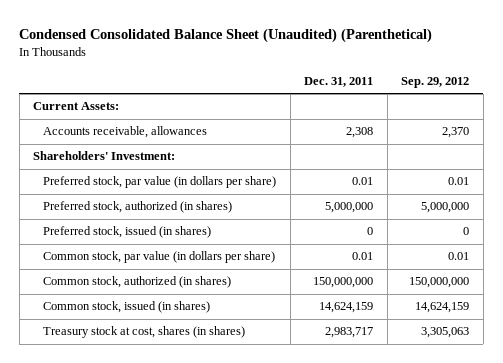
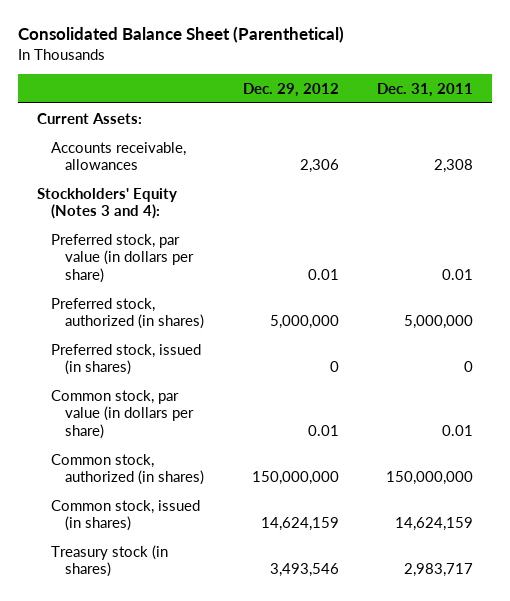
[19,27,433,43] Condensed Consolidated Balance Sheet (Unaudited) (Parenthetical) -> [17,26,344,44] Consolidated Balance Sheet (Parenthetical)
[401,76,470,88] Sep. 29, 2012 -> none
none -> [242,82,339,97] Dec. 29, 2012
[33,151,176,161] Shareholders' Investment: -> [36,187,177,220] Stockholders' Equity (Notes 3 and 4):
[43,326,246,339] Treasury stock at cost, shares (in shares) -> [51,544,169,578] Treasury stock (in shares)

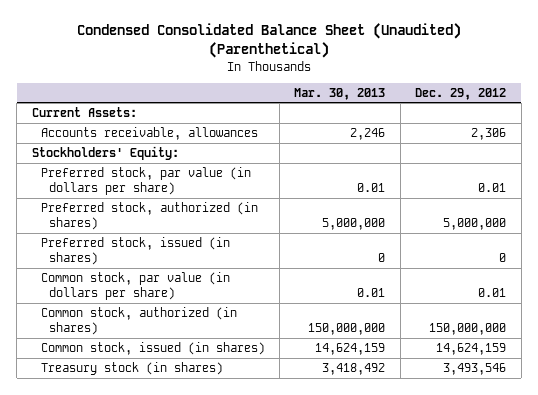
[17,26,344,44] Consolidated Balance Sheet (Parenthetical) -> [77,23,462,59] Condensed Consolidated Balance Sheet (Unaudited) (Parenthetical)
[377,82,474,97] Dec. 31, 2011 -> none
none -> [294,87,386,100] Mar. 30, 2013
[36,187,177,220] Stockholders' Equity (Notes 3 and 4): -> [31,146,179,161] Stockholders' Equity:

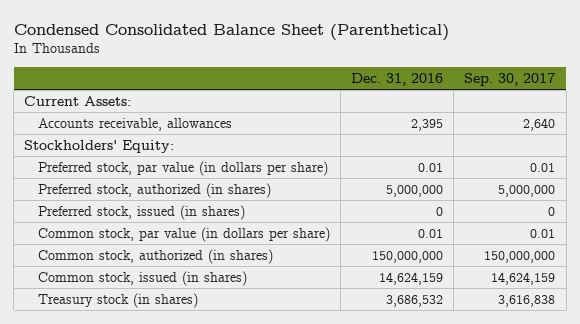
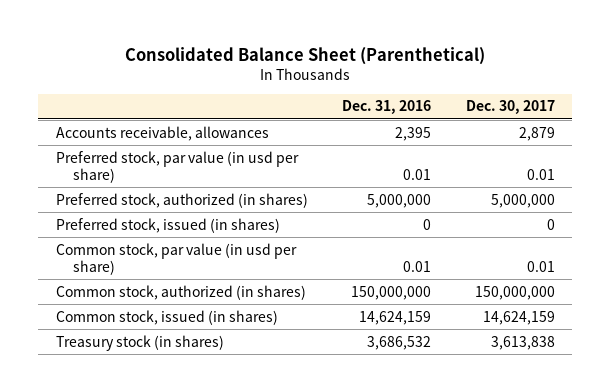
[13,23,449,41] Condensed Consolidated Balance Sheet (Parenthetical) -> [125,46,486,65] Consolidated Balance Sheet (Parenthetical)
[464,72,556,86] Sep. 30, 2017 -> none
none -> [466,100,556,115] Dec. 30, 2017
[24,95,132,106] Current Assets: -> none
[24,139,175,153] Stockholders' Equity: -> none
[37,160,328,176] Preferred stock, par value (in dollars per share) -> [55,150,299,184] Preferred stock, par value (in usd per share)
[37,226,330,242] Common stock, par value (in dollars per share) -> [55,242,297,276] Common stock, par value (in usd per share)

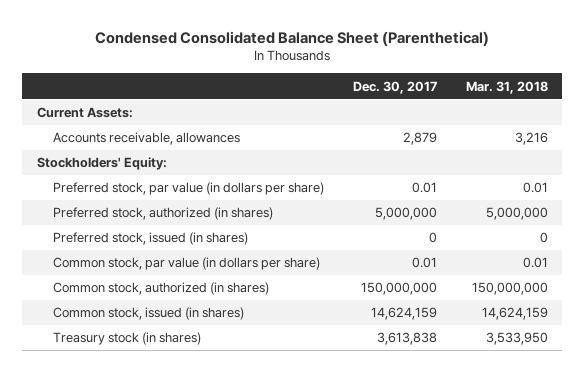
[125,46,486,65] Consolidated Balance Sheet (Parenthetical) -> [95,30,490,46] Condensed Consolidated Balance Sheet (Parenthetical)
[342,100,432,115] Dec. 31, 2016 -> none
none -> [465,80,548,94] Mar. 31, 2018
none -> [36,107,133,119] Current Assets:
none -> [36,157,167,171] Stockholders' Equity:
[55,150,299,184] Preferred stock, par value (in usd per share) -> [52,182,324,196] Preferred stock, par value (in dollars per share)
[55,242,297,276] Common stock, par value (in usd per share) -> [52,257,320,271] Common stock, par value (in dollars per share)

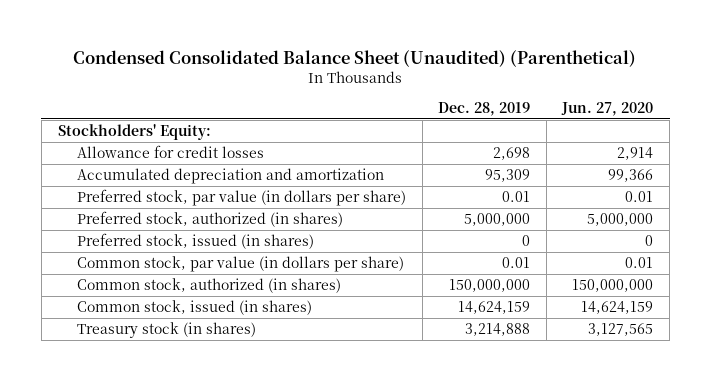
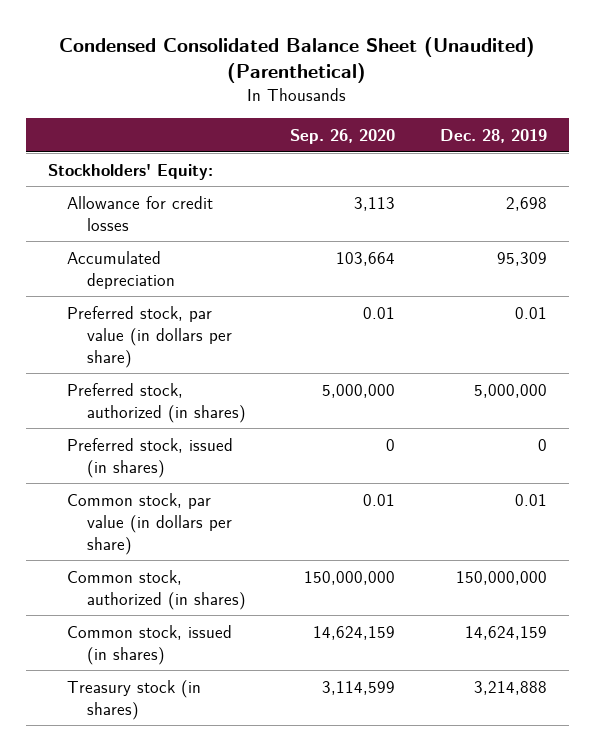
[561,102,654,117] Jun. 27, 2020 -> none
none -> [290,128,396,144] Sep. 26, 2020
[76,168,384,185] Accumulated depreciation and amortization -> [67,250,175,289] Accumulated depreciation

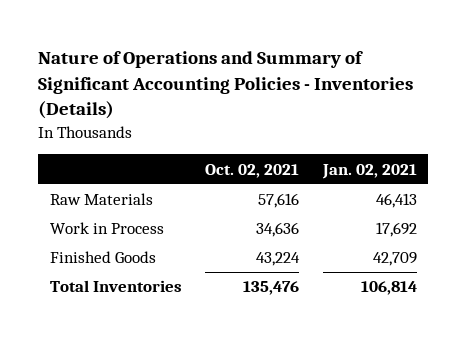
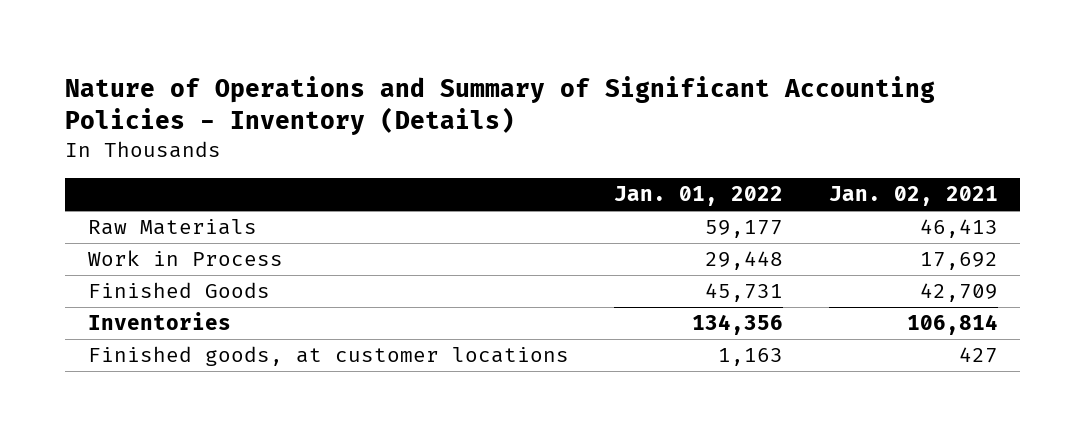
[38,50,414,120] Nature of Operations and Summary of Significant Accounting Policies - Inventories (Details) -> [65,76,936,136] Nature of Operations and Summary of Significant Accounting Policies - Inventory (Details)
[205,163,300,178] Oct. 02, 2021 -> none
none -> [614,186,784,207] Jan. 01, 2022
[49,280,182,293] Total Inventories -> [87,312,231,331] Inventories
none -> [87,346,569,367] Finished goods, at customer locations

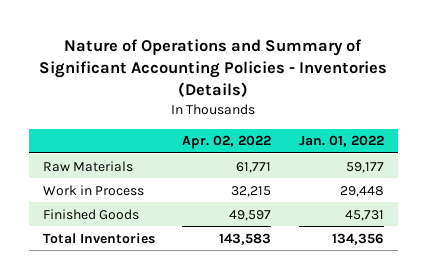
[65,76,936,136] Nature of Operations and Summary of Significant Accounting Policies - Inventory (Details) -> [39,39,388,98] Nature of Operations and Summary of Significant Accounting Policies - Inventories (Details)
[828,186,998,207] Jan. 02, 2021 -> none
none -> [182,135,272,150] Apr. 02, 2022
[87,346,569,367] Finished goods, at customer locations -> none
[87,312,231,331] Inventories -> [42,232,155,244] Total Inventories

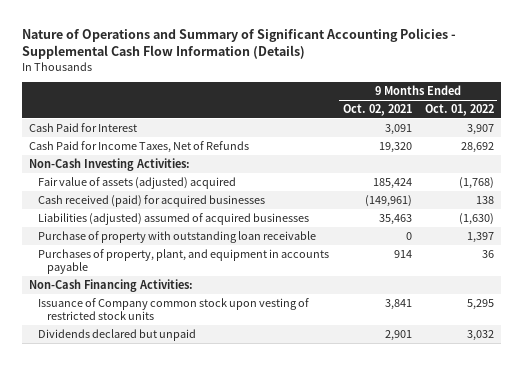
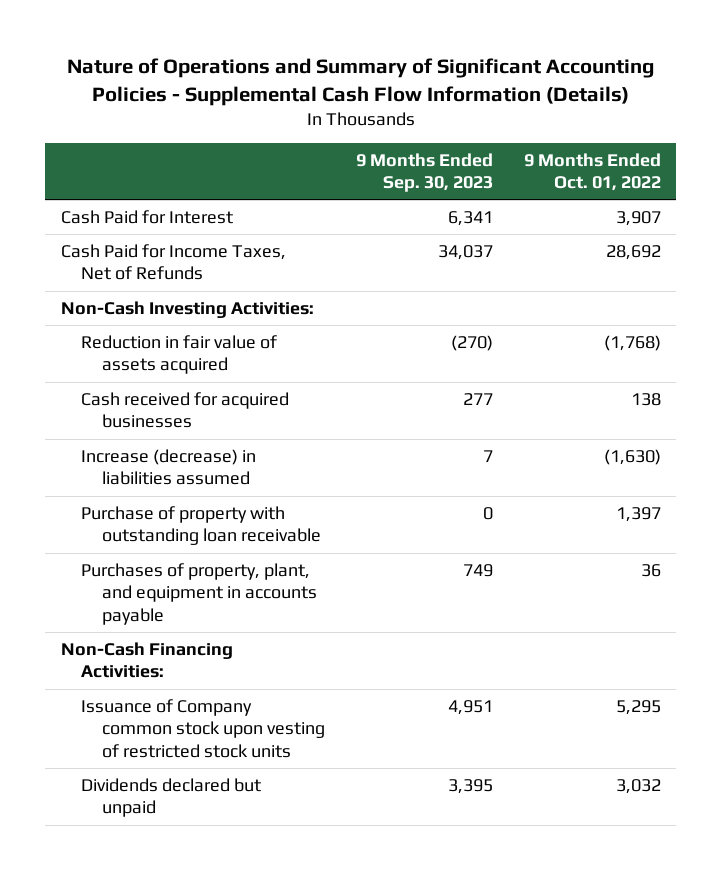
[342,104,412,117] Oct. 02, 2021 -> none
none -> [355,152,493,192] 9 Months Ended Sep. 30, 2023
[37,176,236,189] Fair value of assets (adjusted) acquired -> [81,334,278,375] Reduction in fair value of assets acquired
[37,194,265,207] Cash received (paid) for acquired businesses -> [81,391,290,429] Cash received for acquired businesses
[37,212,309,225] Liabilities (adjusted) assumed of acquired businesses -> [81,448,257,486] Increase (decrease) in liabilities assumed

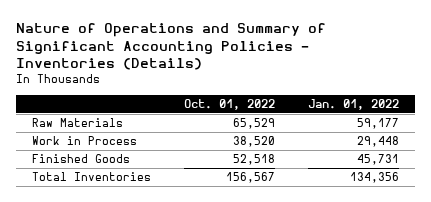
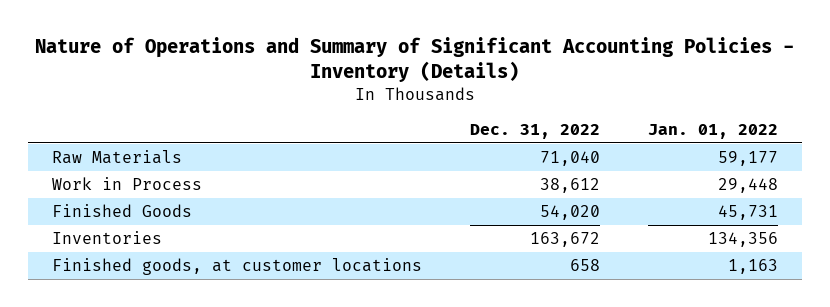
[15,23,326,71] Nature of Operations and Summary of Significant Accounting Policies - Inventories (Details) -> [34,37,794,83] Nature of Operations and Summary of Significant Accounting Policies - Inventory (Details)
[183,99,275,111] Oct. 01, 2022 -> none
none -> [469,124,600,140] Dec. 31, 2022
[32,172,152,182] Total Inventories -> [52,231,163,245] Inventories
none -> [52,258,423,276] Finished goods, at customer locations

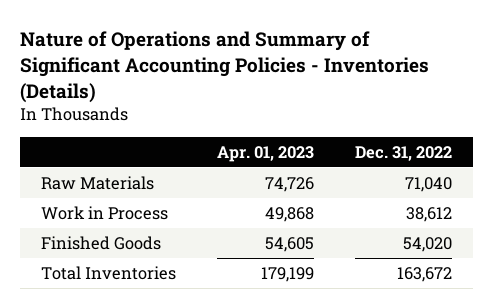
[34,37,794,83] Nature of Operations and Summary of Significant Accounting Policies - Inventory (Details) -> [19,30,429,103] Nature of Operations and Summary of Significant Accounting Policies - Inventories (Details)
[647,124,778,140] Jan. 01, 2022 -> none
none -> [217,145,315,162] Apr. 01, 2023
[52,258,423,276] Finished goods, at customer locations -> none
[52,231,163,245] Inventories -> [40,265,176,280] Total Inventories

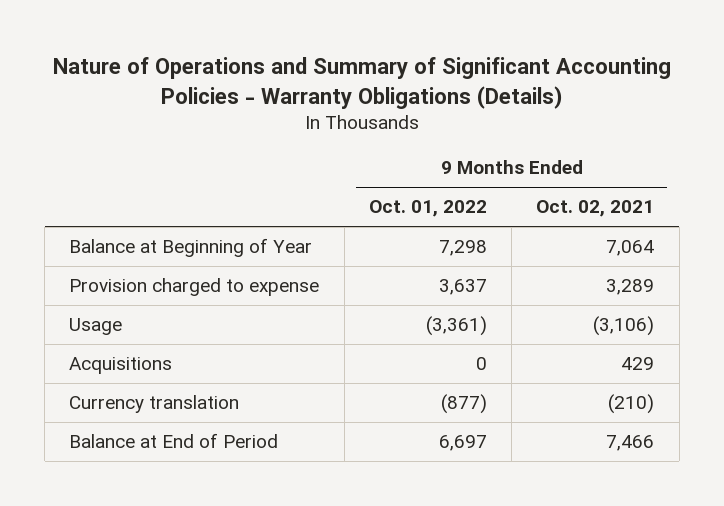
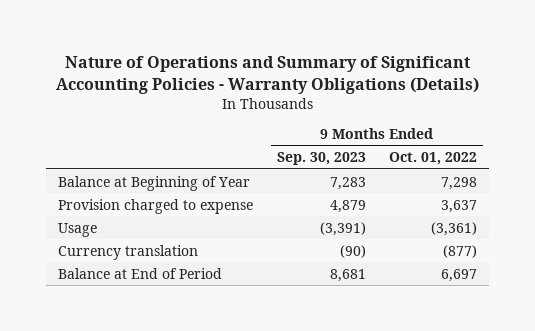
[536,200,655,218] Oct. 02, 2021 -> none
none -> [276,152,366,166] Sep. 30, 2023
[69,357,173,375] Acquisitions -> none

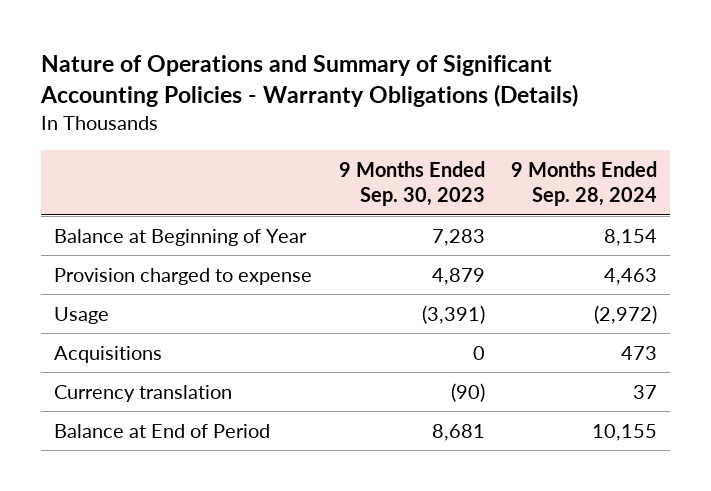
[389,152,478,166] Oct. 01, 2022 -> none
none -> [511,160,658,207] 9 Months Ended Sep. 28, 2024
none -> [54,345,163,363] Acquisitions

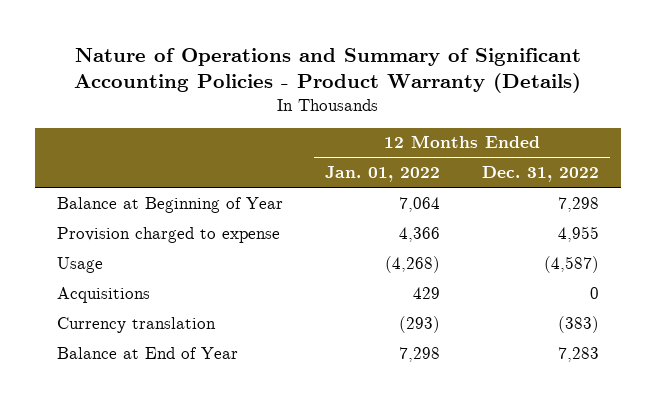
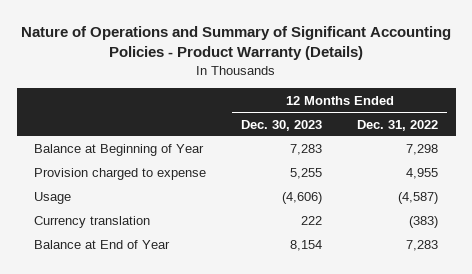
[324,166,440,183] Jan. 01, 2022 -> none
none -> [241,119,323,131] Dec. 30, 2023
[56,286,150,303] Acquisitions -> none

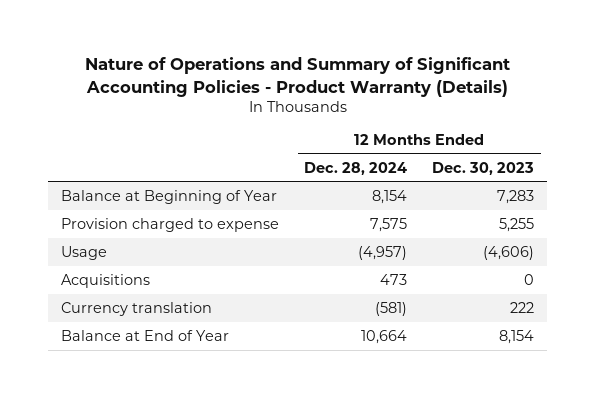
[357,119,439,131] Dec. 31, 2022 -> none
none -> [304,161,408,175] Dec. 28, 2024
none -> [60,273,150,288] Acquisitions

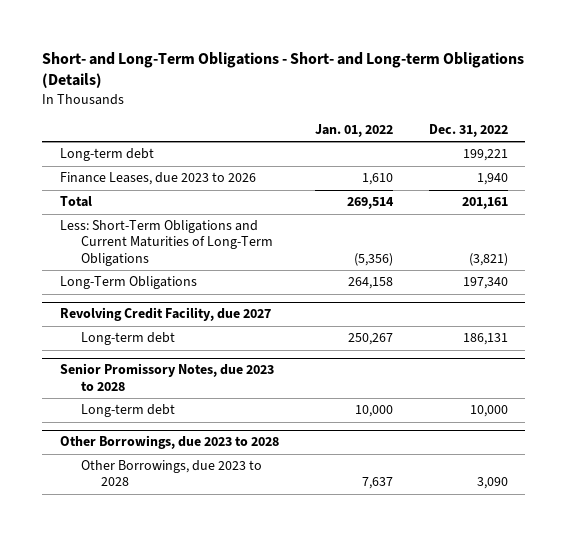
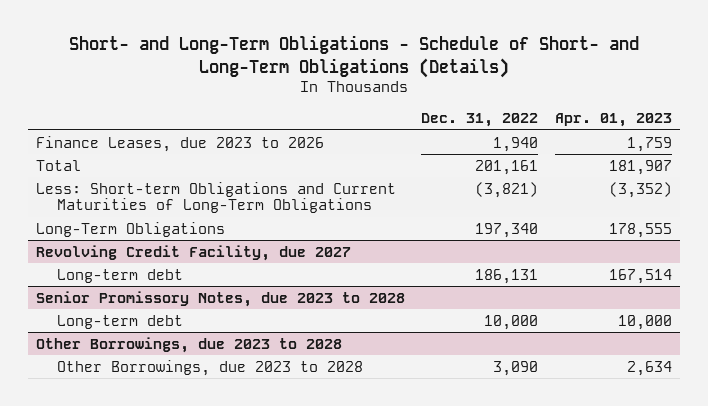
[42,51,525,89] Short- and Long-Term Obligations - Short- and Long-term Obligations (Details) -> [68,35,639,78] Short- and Long-Term Obligations - Schedule of Short- and Long-Term Obligations (Details)
[314,124,393,138] Jan. 01, 2022 -> none
none -> [554,113,672,128] Apr. 01, 2023
[60,148,155,162] Long-term debt -> none
[60,220,273,266] Less: Short-Term Obligations and Current Maturities of Long-Term Obligations -> [36,181,397,214] Less: Short-term Obligations and Current Maturities of Long-Term Obligations

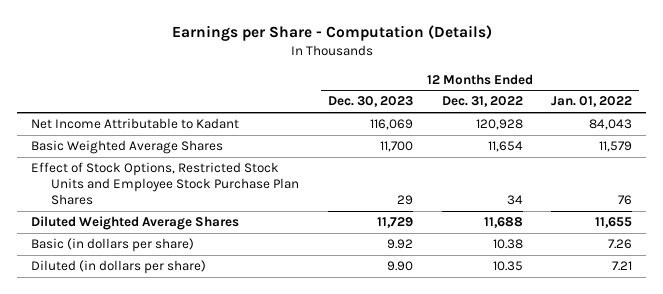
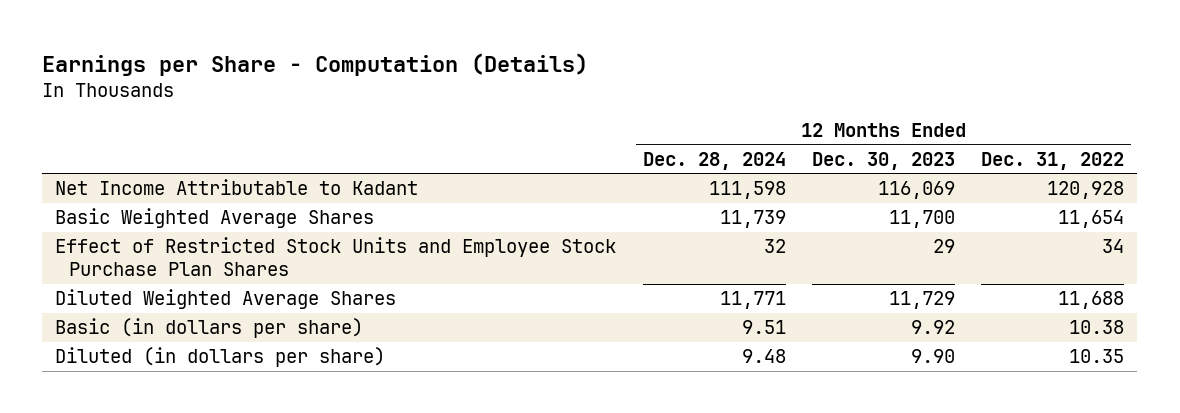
[551,96,633,108] Jan. 01, 2022 -> none
none -> [642,151,786,170] Dec. 28, 2024
[30,162,300,206] Effect of Stock Options, Restricted Stock Units and Employee Stock Purchase Plan Shares -> [55,237,617,277] Effect of Restricted Stock Units and Employee Stock Purchase Plan Shares

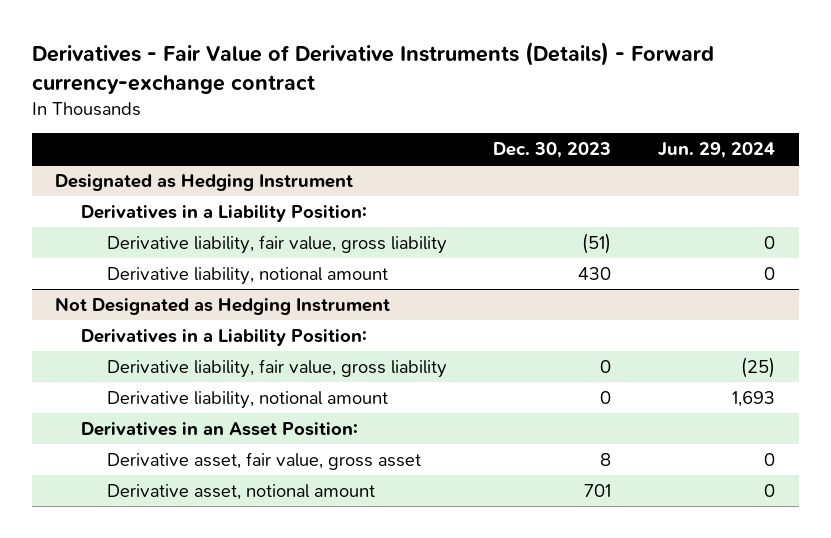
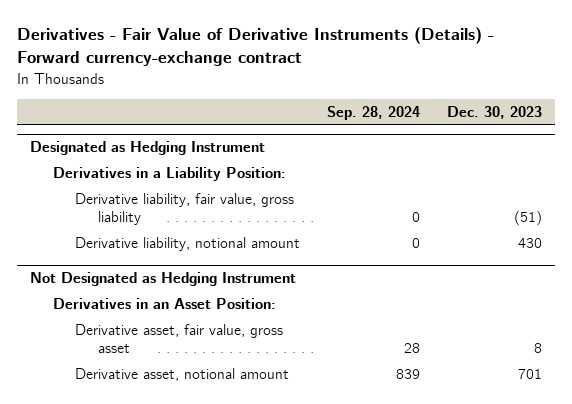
[658,142,776,159] Jun. 29, 2024 -> none
none -> [326,105,420,120] Sep. 28, 2024
[81,328,368,346] Derivatives in a Liability Position: -> none
[106,358,447,378] Derivative liability, fair value, gross liability -> none
[106,390,388,409] Derivative liability, notional amount -> none

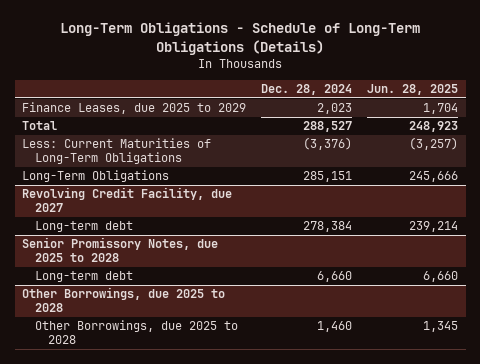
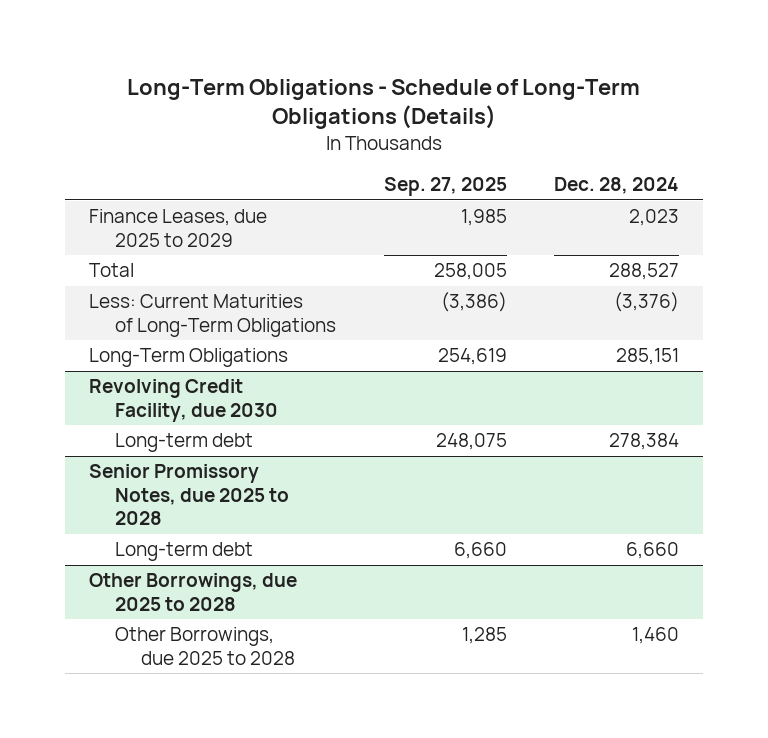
[367,84,459,96] Jun. 28, 2025 -> none
none -> [383,177,507,197] Sep. 27, 2025
[22,187,233,213] Revolving Credit Facility, due 2027 -> [89,379,279,422] Revolving Credit Facility, due 2030

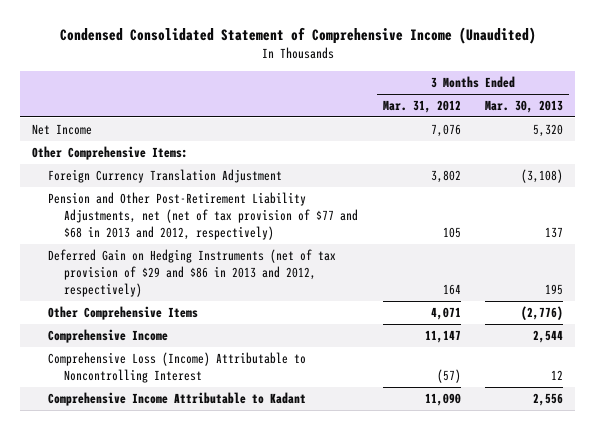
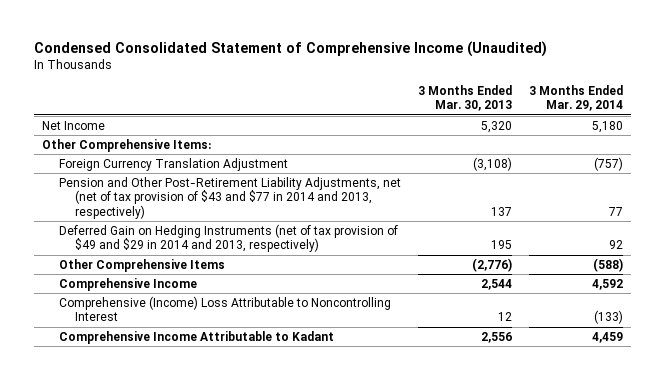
[382,99,461,113] Mar. 31, 2012 -> none
none -> [528,85,623,112] 3 Months Ended Mar. 29, 2014
[48,191,359,240] Pension and Other Post-Retirement Liability Adjustments, net (net of tax provision of $77 and $68 in 2013 and 2012, respectively) -> [58,177,401,219] Pension and Other Post-Retirement Liability Adjustments, net (net of tax provision of $43 and $77 in 2014 and 2013, respectively)
[48,248,337,297] Deferred Gain on Hedging Instruments (net of tax provision of $29 and $86 in 2013 and 2012, respectively) -> [58,224,398,253] Deferred Gain on Hedging Instruments (net of tax provision of $49 and $29 in 2014 and 2013, respectively)
[48,351,307,383] Comprehensive Loss (Income) Attributable to Noncontrolling Interest -> [58,296,391,322] Comprehensive (Income) Loss Attributable to Noncontrolling Interest

